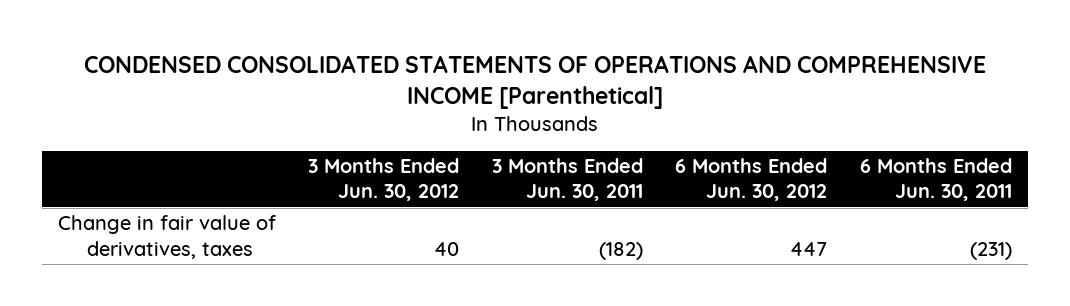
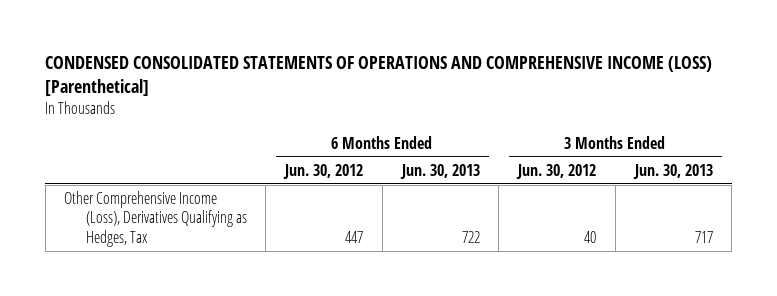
[83,54,986,109] CONDENSED CONSOLIDATED STATEMENTS OF OPERATIONS AND COMPREHENSIVE INCOME [Parenthetical] -> [45,56,713,97] CONDENSED CONSOLIDATED STATEMENTS OF OPERATIONS AND COMPREHENSIVE INCOME (LOSS) [Parenthetical]
[491,158,643,202] 3 Months Ended Jun. 30, 2011 -> none
[859,158,1012,202] 6 Months Ended Jun. 30, 2011 -> none
none -> [399,163,480,179] Jun. 30, 2013
none -> [632,163,713,179] Jun. 30, 2013
[57,215,276,259] Change in fair value of derivatives, taxes -> [64,190,247,247] Other Comprehensive Income (Loss), Derivatives Qualifying as Hedges, Tax

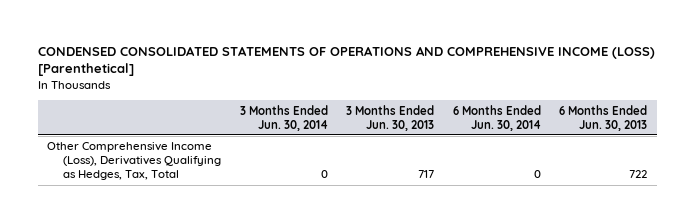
[283,163,364,179] Jun. 30, 2012 -> none
[516,163,597,179] Jun. 30, 2012 -> none
none -> [239,104,328,131] 3 Months Ended Jun. 30, 2014
none -> [452,104,541,131] 6 Months Ended Jun. 30, 2014
[64,190,247,247] Other Comprehensive Income (Loss), Derivatives Qualifying as Hedges, Tax -> [47,142,222,181] Other Comprehensive Income (Loss), Derivatives Qualifying as Hedges, Tax, Total

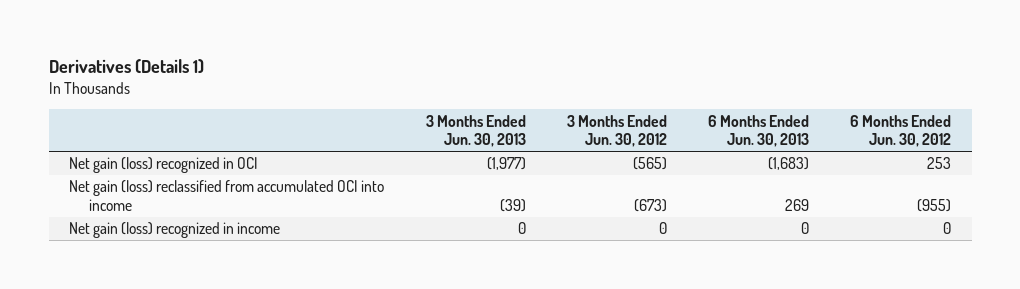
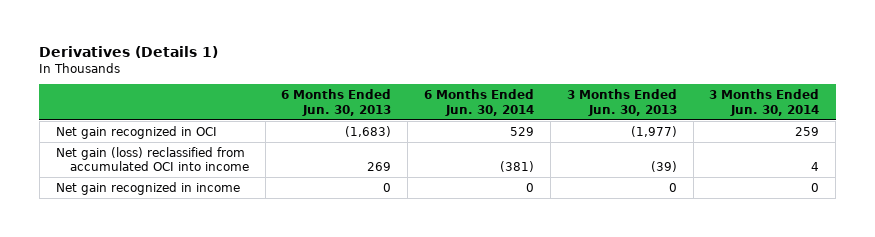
[566,114,667,148] 3 Months Ended Jun. 30, 2012 -> none
[850,114,952,148] 6 Months Ended Jun. 30, 2012 -> none
none -> [424,89,535,116] 6 Months Ended Jun. 30, 2014
none -> [709,89,820,116] 3 Months Ended Jun. 30, 2014
[69,157,259,174] Net gain (loss) recognized in OCI -> [55,125,217,139] Net gain recognized in OCI
[69,222,281,239] Net gain (loss) recognized in income -> [55,181,240,195] Net gain recognized in income

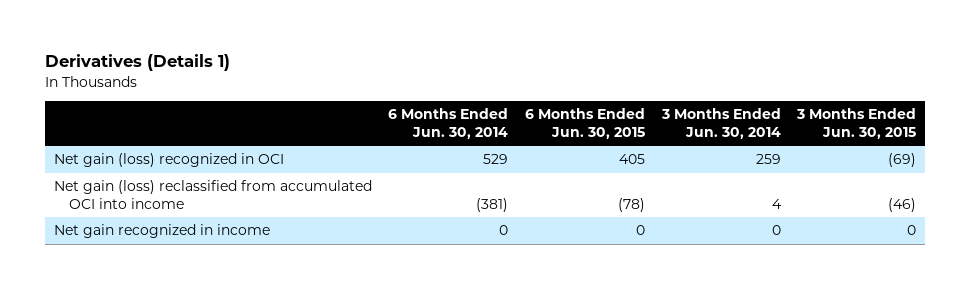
[281,89,392,116] 6 Months Ended Jun. 30, 2013 -> none
[566,89,677,116] 3 Months Ended Jun. 30, 2013 -> none
none -> [524,108,645,139] 6 Months Ended Jun. 30, 2015
none -> [796,108,917,139] 3 Months Ended Jun. 30, 2015
[55,125,217,139] Net gain recognized in OCI -> [53,153,284,168] Net gain (loss) recognized in OCI

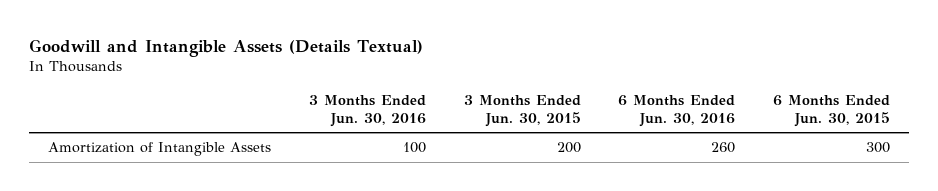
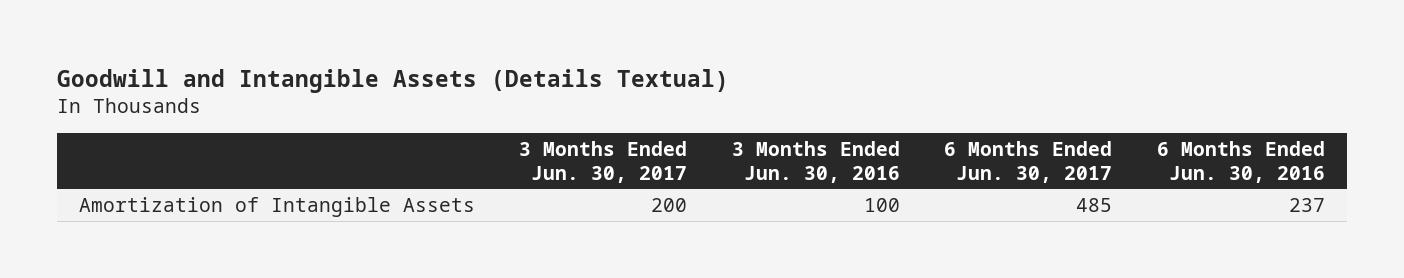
[463,95,581,127] 3 Months Ended Jun. 30, 2015 -> none
[773,95,891,127] 6 Months Ended Jun. 30, 2015 -> none
none -> [519,140,688,183] 3 Months Ended Jun. 30, 2017
none -> [944,140,1113,183] 6 Months Ended Jun. 30, 2017
[711,142,736,154] 260 -> [1288,197,1325,212] 237

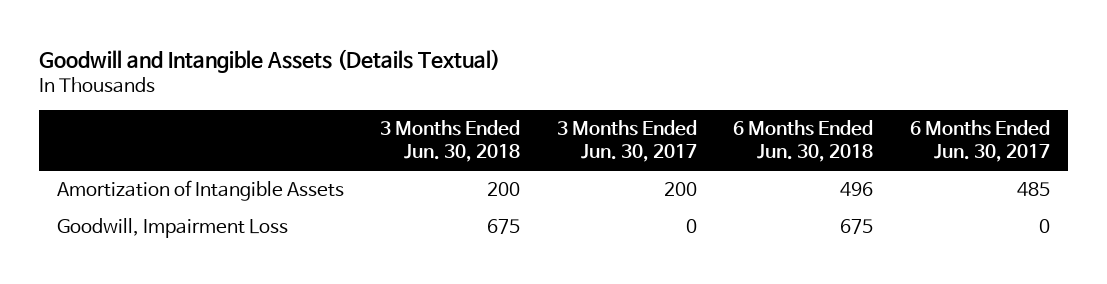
[731,140,900,183] 3 Months Ended Jun. 30, 2016 -> none
[1156,140,1325,183] 6 Months Ended Jun. 30, 2016 -> none
none -> [380,120,521,163] 3 Months Ended Jun. 30, 2018
none -> [733,120,874,163] 6 Months Ended Jun. 30, 2018
none -> [56,218,288,239] Goodwill, Impairment Loss

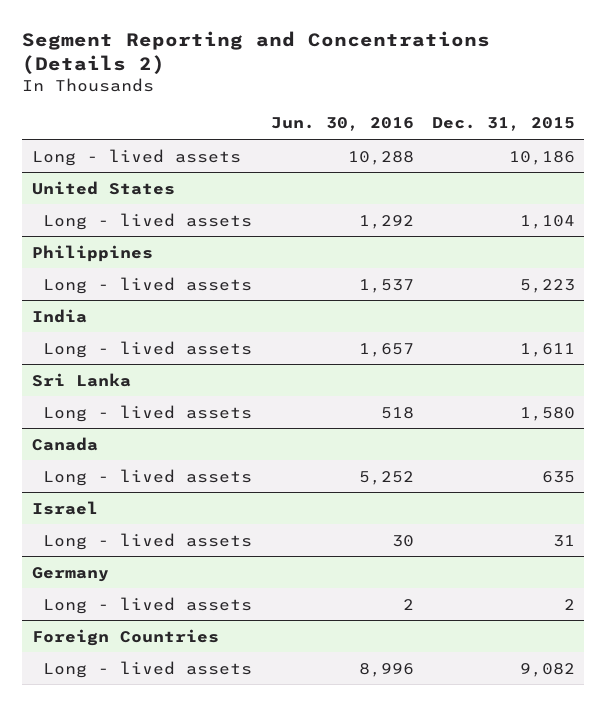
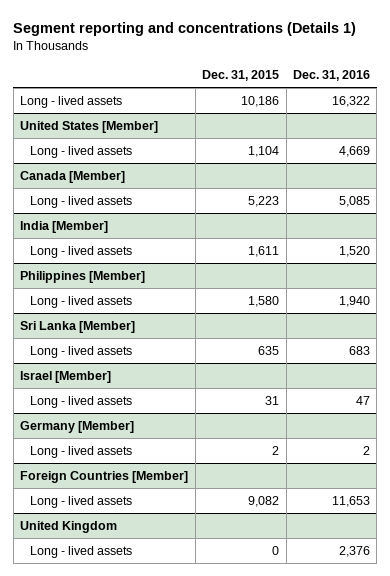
[22,31,491,75] Segment Reporting and Concentrations (Details 2) -> [13,21,357,36] Segment reporting and concentrations (Details 1)
[270,117,414,132] Jun. 30, 2016 -> none
none -> [292,70,370,82] Dec. 31, 2016
[31,180,175,195] United States -> [20,120,159,133] United States [Member]
[31,244,153,262] Philippines -> none
none -> [20,170,126,183] Canada [Member]
[31,308,87,323] India -> [20,220,109,233] India [Member]
[31,372,131,387] Sri Lanka -> none
none -> [20,270,146,283] Philippines [Member]
[31,436,98,451] Canada -> none
none -> [20,320,136,333] Sri Lanka [Member]
[31,500,98,515] Israel -> [20,370,112,383] Israel [Member]
[31,566,109,582] Germany -> [20,420,135,433] Germany [Member]
[31,628,219,646] Foreign Countries -> [20,470,189,483] Foreign Countries [Member]
none -> [20,520,118,533] United Kingdom
none -> [30,545,133,558] Long - lived assets

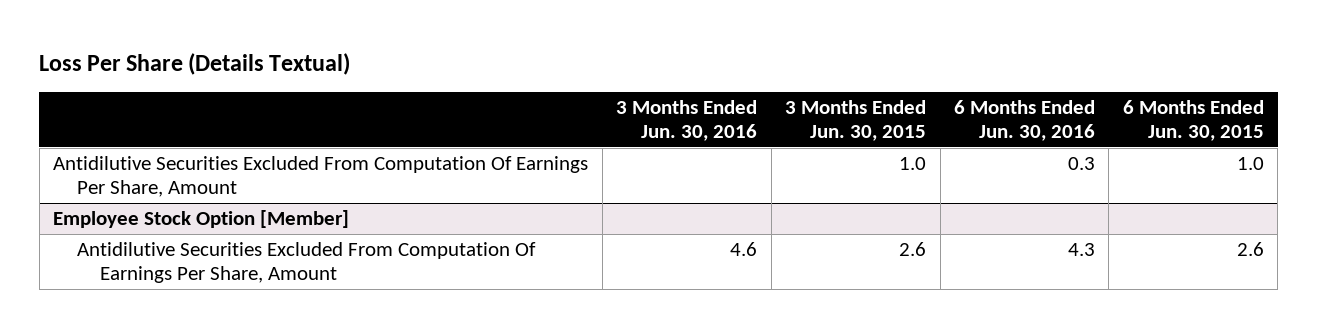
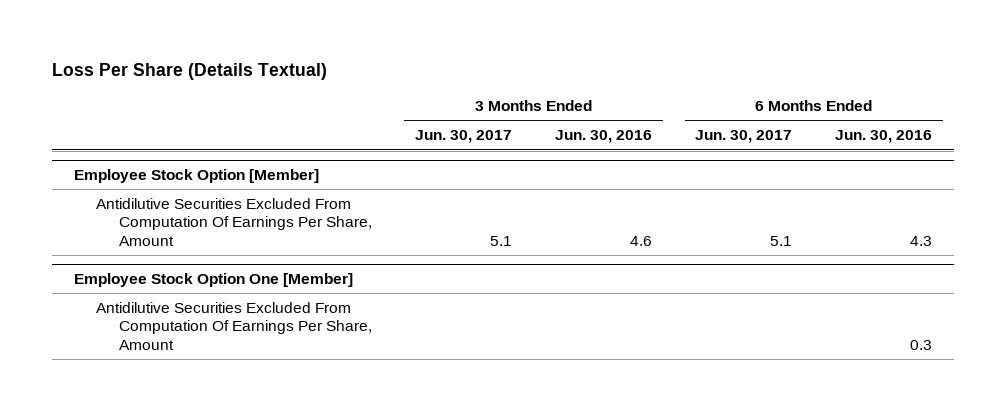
[785,99,927,141] 3 Months Ended Jun. 30, 2015 -> none
[1122,99,1264,141] 6 Months Ended Jun. 30, 2015 -> none
none -> [415,130,513,144] Jun. 30, 2017
none -> [695,130,793,144] Jun. 30, 2017
[53,156,589,198] Antidilutive Securities Excluded From Computation Of Earnings Per Share, Amount -> none
none -> [73,273,353,288] Employee Stock Option One [Member]
none -> [96,301,373,350] Antidilutive Securities Excluded From Computation Of Earnings Per Share, Amount

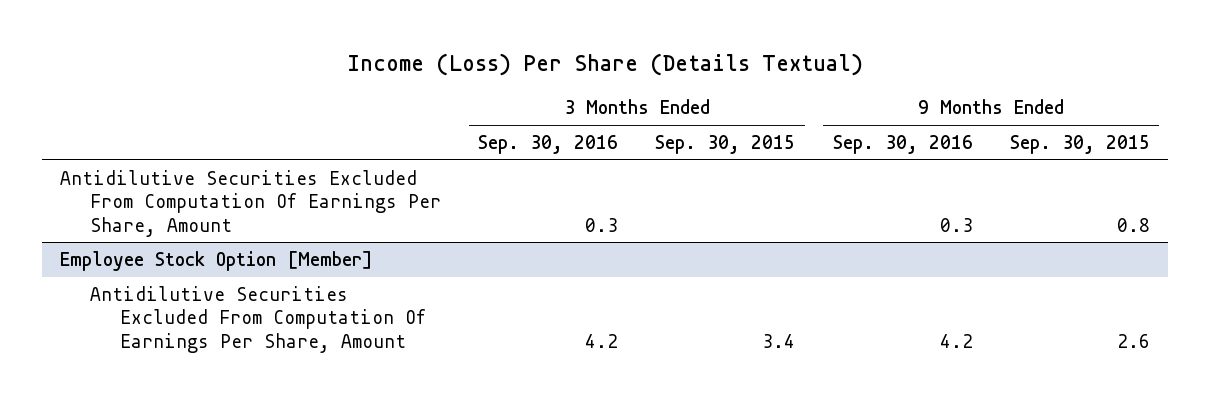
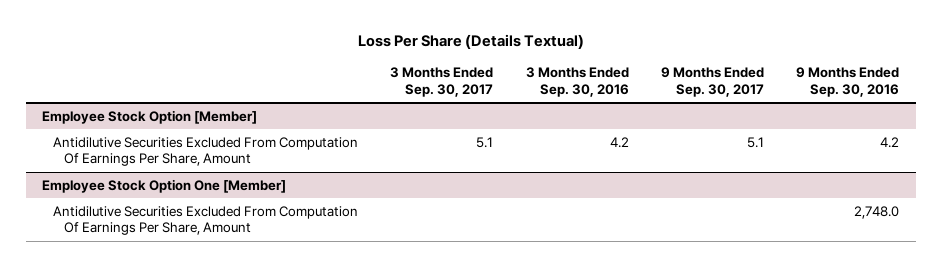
[346,53,863,77] Income (Loss) Per Share (Details Textual) -> [357,34,584,50] Loss Per Share (Details Textual)
[655,135,796,155] Sep. 30, 2015 -> none
[1009,135,1150,155] Sep. 30, 2015 -> none
none -> [390,67,494,98] 3 Months Ended Sep. 30, 2017
none -> [661,67,765,98] 9 Months Ended Sep. 30, 2017
[60,169,442,237] Antidilutive Securities Excluded From Computation Of Earnings Per Share, Amount -> none
none -> [41,178,286,193] Employee Stock Option One [Member]
none -> [53,205,359,236] Antidilutive Securities Excluded From Computation Of Earnings Per Share, Amount

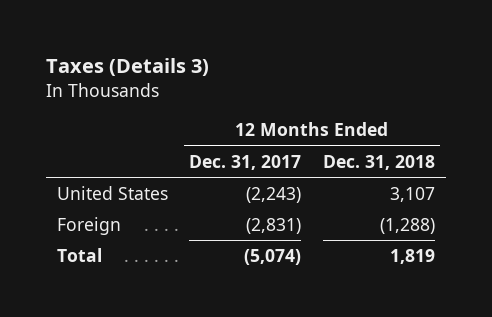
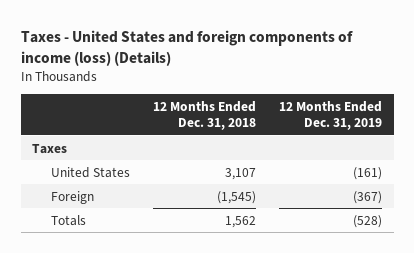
[46,58,210,77] Taxes (Details 3) -> [20,29,353,66] Taxes - United States and foreign components of income (loss) (Details)
[189,154,302,170] Dec. 31, 2017 -> none
none -> [279,100,383,130] 12 Months Ended Dec. 31, 2019
none -> [32,143,68,154] Taxes
[379,217,435,234] (1,288) -> [217,190,257,204] (1,545)
[57,247,103,262] Total -> [51,214,87,226] Totals
[389,248,435,264] 1,819 -> [225,215,257,228] 1,562

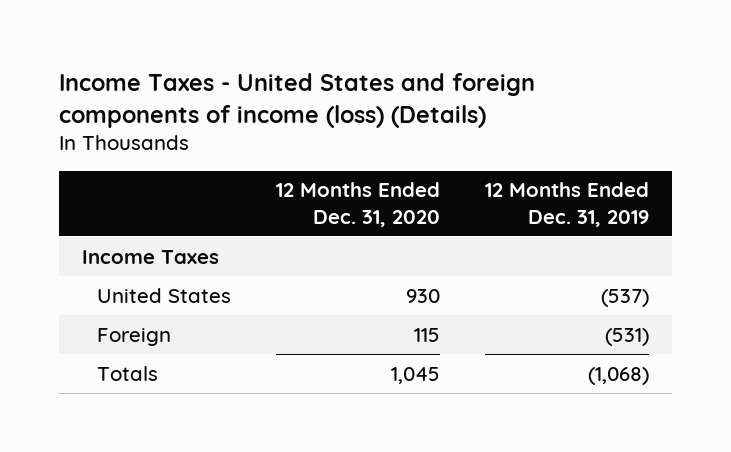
[20,29,353,66] Taxes - United States and foreign components of income (loss) (Details) -> [59,73,536,128] Income Taxes - United States and foreign components of income (loss) (Details)
[153,100,257,130] 12 Months Ended Dec. 31, 2018 -> none
none -> [276,182,441,227] 12 Months Ended Dec. 31, 2020
[32,143,68,154] Taxes -> [81,249,219,264] Income Taxes
[353,166,383,180] (161) -> [601,288,650,307] (537)
[353,190,383,204] (367) -> [605,327,650,346] (531)
[353,214,383,228] (528) -> [588,366,650,385] (1,068)

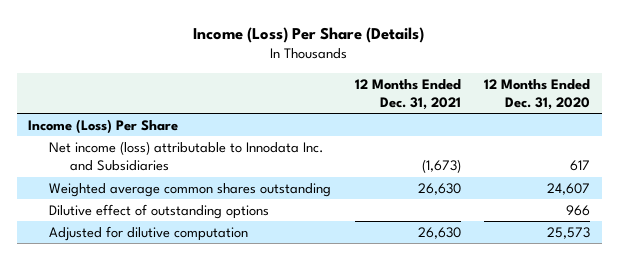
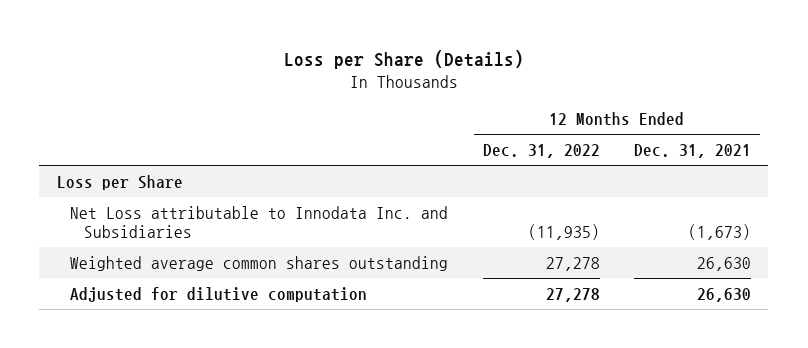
[193,26,425,43] Income (Loss) Per Share (Details) -> [283,49,524,69] Loss per Share (Details)
[483,78,590,110] 12 Months Ended Dec. 31, 2020 -> none
none -> [482,143,600,158] Dec. 31, 2022
[28,118,179,134] Income (Loss) Per Share -> [56,174,183,190] Loss per Share
[49,140,325,172] Net income (loss) attributable to Innodata Inc. and Subsidiaries -> [70,205,449,239] Net Loss attributable to Innodata Inc. and Subsidiaries
[49,203,270,219] Dilutive effect of outstanding options -> none

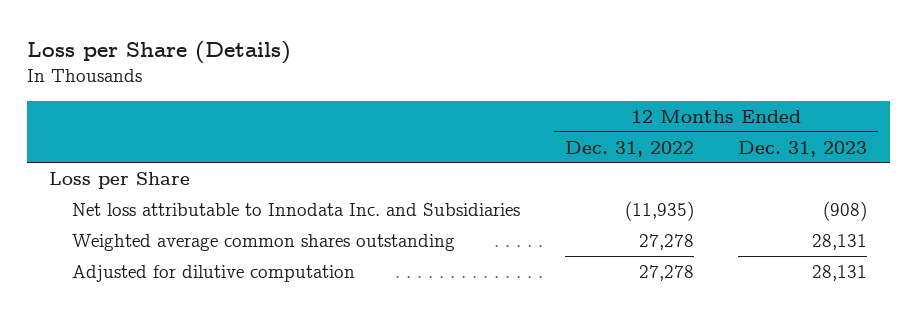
[634,143,752,158] Dec. 31, 2021 -> none
none -> [738,140,868,157] Dec. 31, 2023
[70,205,449,239] Net Loss attributable to Innodata Inc. and Subsidiaries -> [72,202,521,216] Net loss attributable to Innodata Inc. and Subsidiaries

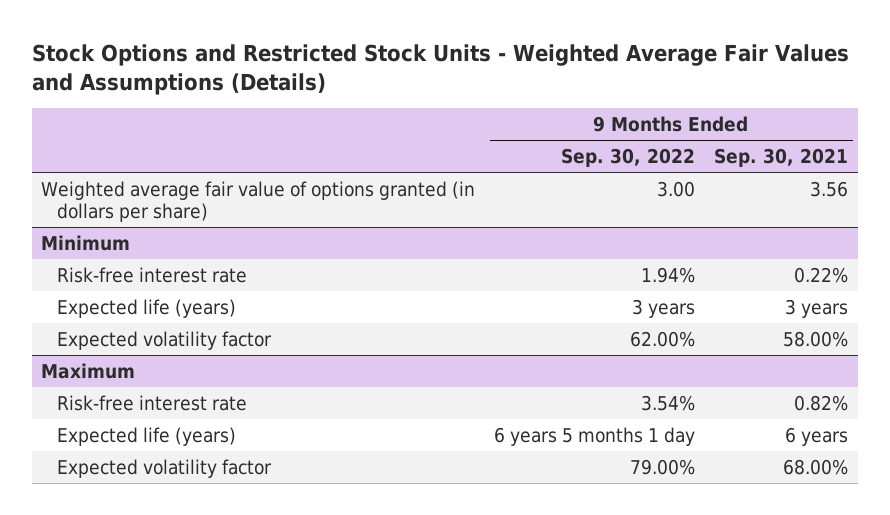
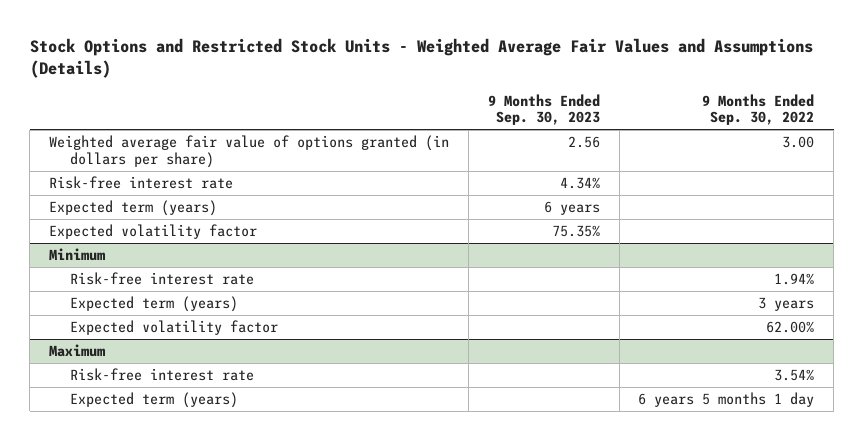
[714,148,849,168] Sep. 30, 2021 -> none
none -> [487,93,600,126] 9 Months Ended Sep. 30, 2023
none -> [49,176,234,190] Risk-free interest rate
none -> [49,200,218,217] Expected term (years)
none -> [49,224,258,240] Expected volatility factor
[57,298,237,318] Expected life (years) -> [69,296,238,313] Expected term (years)
[57,458,273,478] Expected volatility factor -> none
[57,426,237,446] Expected life (years) -> [69,392,238,409] Expected term (years)

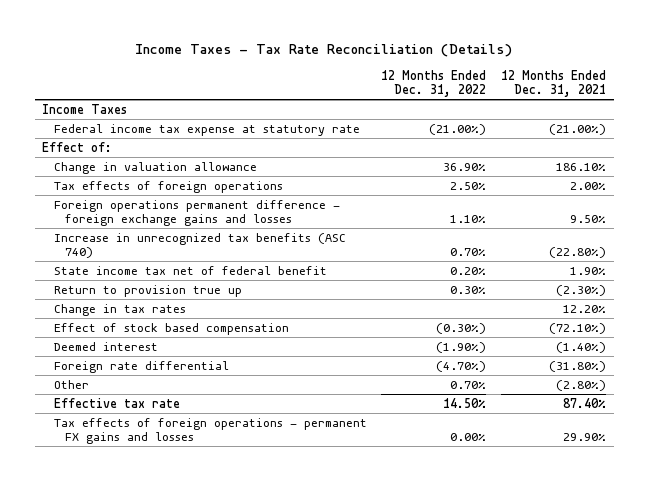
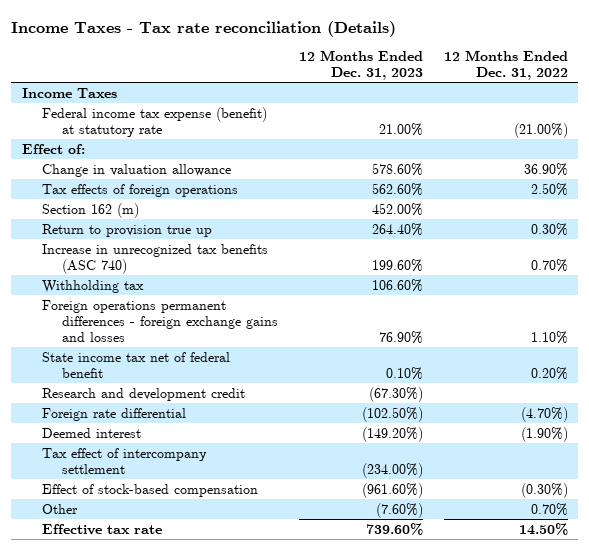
[135,43,513,57] Income Taxes - Tax Rate Reconciliation (Details) -> [11,20,397,37] Income Taxes - Tax rate reconciliation (Details)
[501,69,607,97] 12 Months Ended Dec. 31, 2021 -> none
none -> [299,50,424,80] 12 Months Ended Dec. 31, 2023
[53,123,360,136] Federal income tax expense at statutory rate -> [42,106,268,137] Federal income tax expense (benefit) at statutory rate
[53,199,340,226] Foreign operations permanent difference - foreign exchange gains and losses -> none
none -> [42,202,140,218] Section 162 (m)
[53,284,242,297] Return to provision true up -> [42,223,213,237] Return to provision true up
none -> [42,279,145,293] Withholding tax
none -> [42,299,279,342] Foreign operations permanent differences - foreign exchange gains and losses
[53,303,186,316] Change in tax rates -> none
[53,322,289,335] Effect of stock based compensation -> none
none -> [42,387,246,401] Research and development credit
[53,341,158,351] Deemed interest -> [42,427,142,438] Deemed interest
none -> [42,447,208,474] Tax effect of intercompany settlement
none -> [42,483,259,497] Effect of stock-based compensation
[53,417,367,444] Tax effects of foreign operations - permanent FX gains and losses -> none

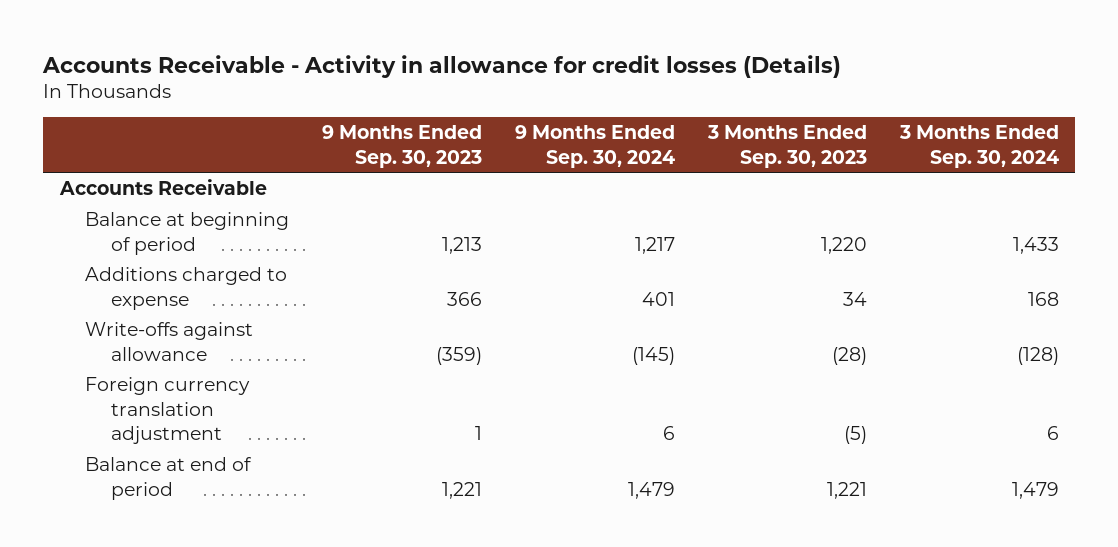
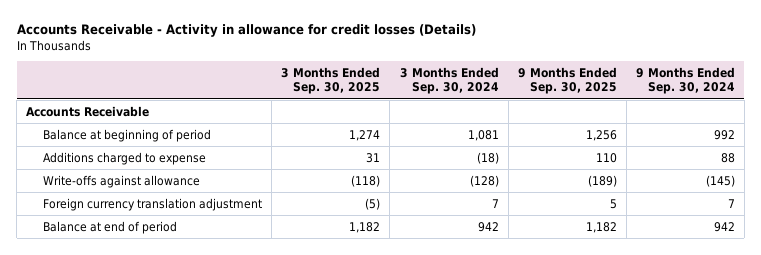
[321,125,482,168] 9 Months Ended Sep. 30, 2023 -> none
[706,125,867,168] 3 Months Ended Sep. 30, 2023 -> none
none -> [281,66,381,95] 3 Months Ended Sep. 30, 2025
none -> [517,66,617,95] 9 Months Ended Sep. 30, 2025
[634,236,675,254] 1,217 -> [713,129,735,140] 992
[1012,236,1059,254] 1,433 -> [467,129,499,141] 1,081
[641,291,675,306] 401 -> [720,152,735,163] 88
[1027,291,1059,306] 168 -> [476,151,499,164] (18)
[662,425,675,440] 6 -> [727,198,735,208] 7
[1046,425,1059,440] 6 -> [491,198,499,208] 7
[627,481,675,499] 1,479 -> [713,221,735,232] 942
[1011,481,1059,499] 1,479 -> [477,221,499,232] 942

